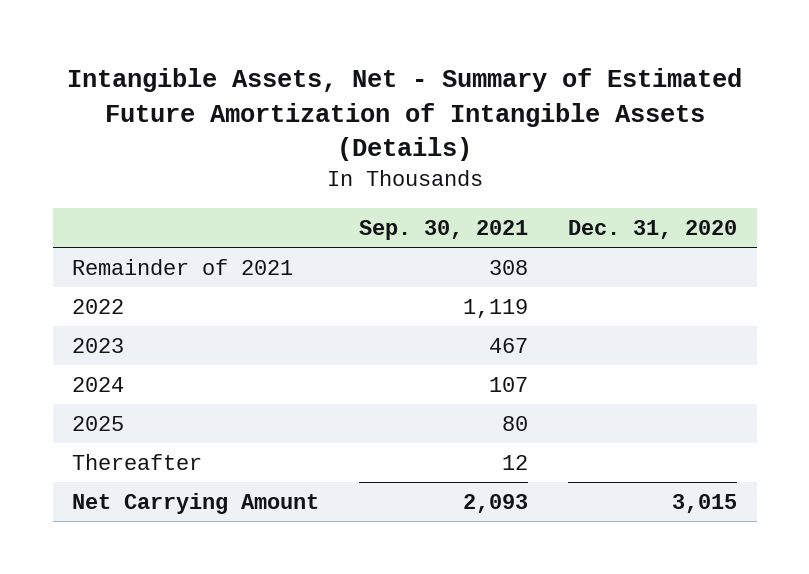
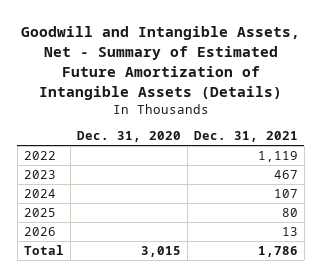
[66,68,742,161] Intangible Assets, Net - Summary of Estimated Future Amortization of Intangible Assets (Details) -> [20,26,300,100] Goodwill and Intangible Assets, Net - Summary of Estimated Future Amortization of Intangible Assets (Details)
[359,220,529,241] Sep. 30, 2021 -> none
none -> [193,131,298,143] Dec. 31, 2021
[72,258,294,275] Remainder of 2021 -> none
[72,453,203,470] Thereafter -> none
none -> [23,227,56,237] 2026
[72,492,320,514] Net Carrying Amount -> [23,245,64,256] Total

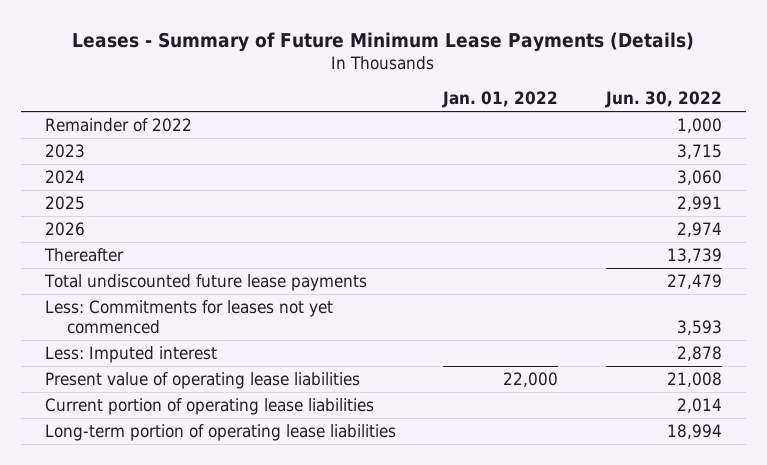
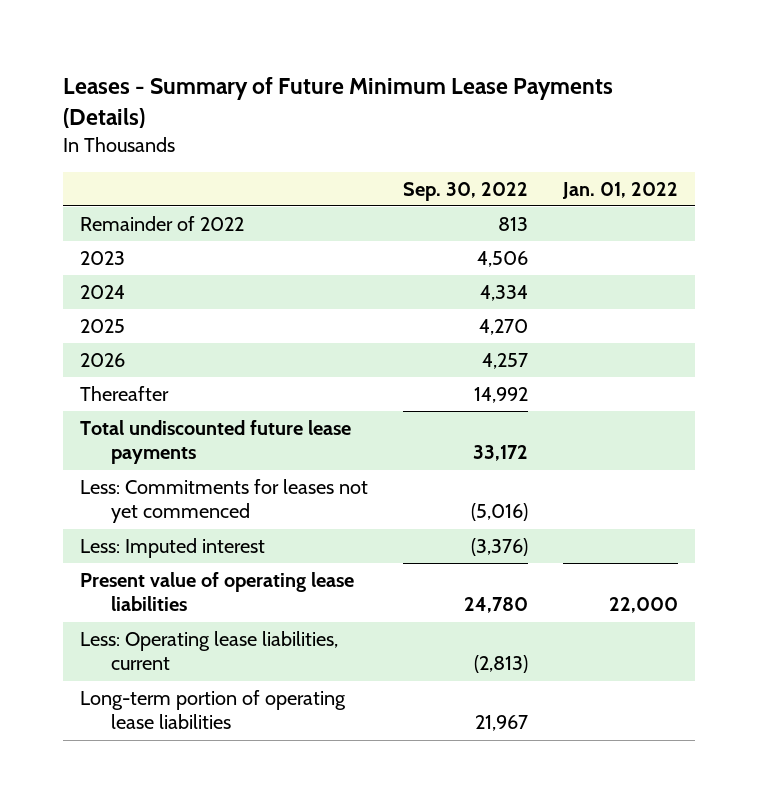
[605,91,723,109] Jun. 30, 2022 -> none
none -> [402,181,528,201] Sep. 30, 2022
[44,397,374,415] Current portion of operating lease liabilities -> [80,631,339,671] Less: Operating lease liabilities, current

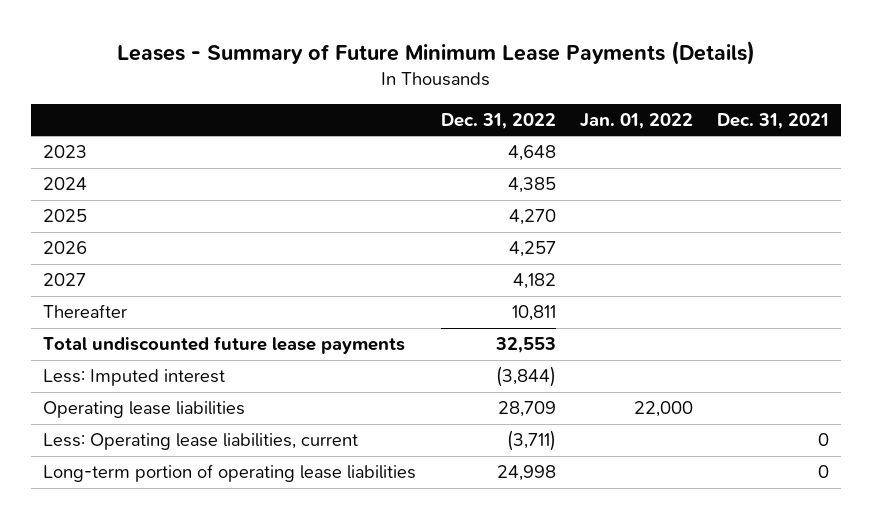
[402,181,528,201] Sep. 30, 2022 -> none
none -> [440,112,556,129] Dec. 31, 2022
none -> [716,112,829,129] Dec. 31, 2021
[80,216,245,232] Remainder of 2022 -> none
none -> [43,273,87,287] 2027
[80,479,369,524] Less: Commitments for leases not yet commenced -> none
[80,572,355,612] Present value of operating lease liabilities -> [43,401,246,419] Operating lease liabilities

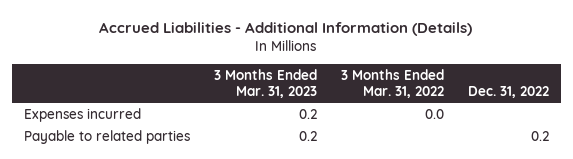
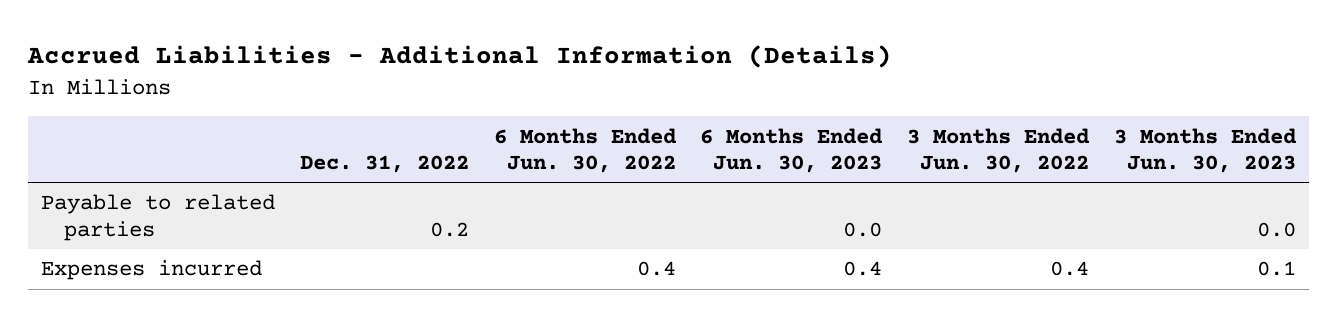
[214,69,318,98] 3 Months Ended Mar. 31, 2023 -> none
[340,69,444,98] 3 Months Ended Mar. 31, 2022 -> none
none -> [493,127,677,173] 6 Months Ended Jun. 30, 2022
none -> [700,127,884,173] 6 Months Ended Jun. 30, 2023
none -> [907,127,1091,173] 3 Months Ended Jun. 30, 2022
none -> [1114,127,1298,173] 3 Months Ended Jun. 30, 2023
[24,107,142,122] Expenses incurred -> [40,260,262,281] Expenses incurred

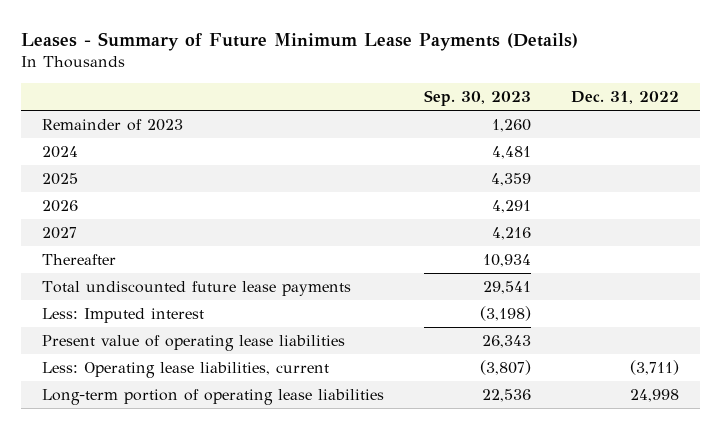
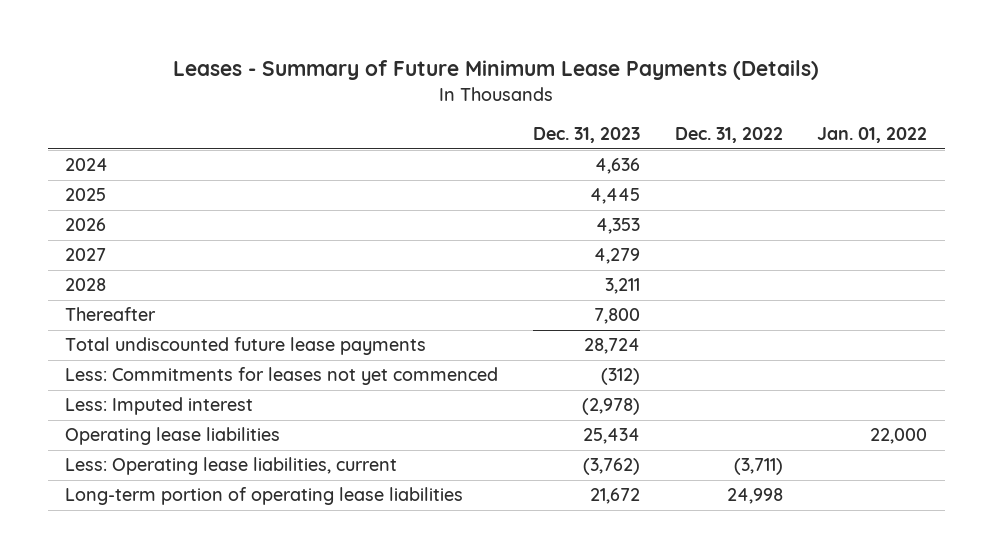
[423,90,531,107] Sep. 30, 2023 -> none
none -> [532,127,640,144] Dec. 31, 2023
none -> [817,127,928,144] Jan. 01, 2022
[41,119,183,132] Remainder of 2023 -> none
none -> [65,278,107,292] 2028
none -> [65,367,499,386] Less: Commitments for leases not yet commenced
[41,335,345,352] Present value of operating lease liabilities -> [65,427,281,446] Operating lease liabilities

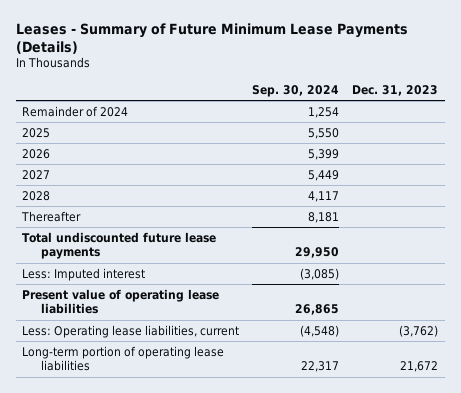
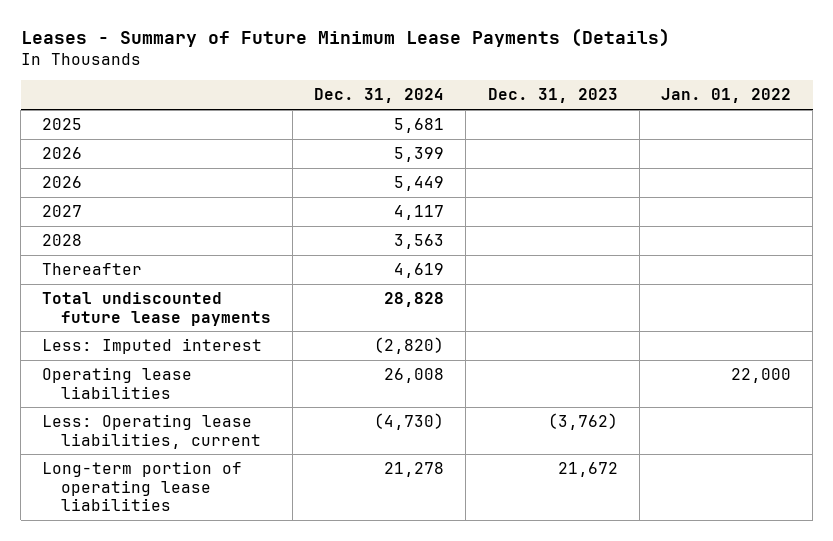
[252,84,340,97] Sep. 30, 2024 -> none
none -> [314,88,445,104] Dec. 31, 2024
none -> [661,88,792,104] Jan. 01, 2022
[22,105,129,117] Remainder of 2024 -> none
none -> [42,176,83,189] 2026
[22,288,220,315] Present value of operating lease liabilities -> [42,367,193,399] Operating lease liabilities

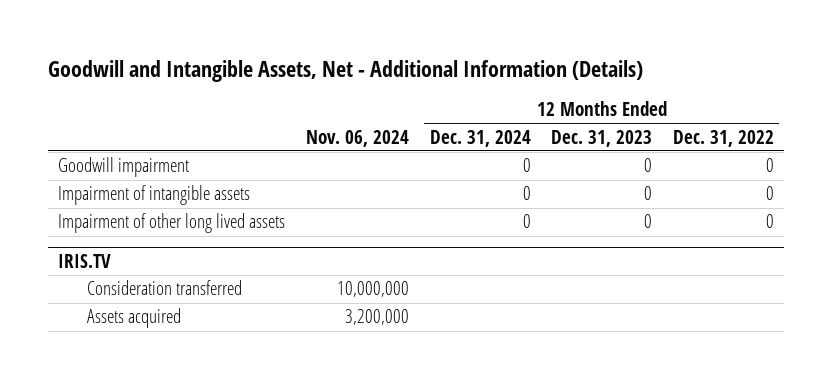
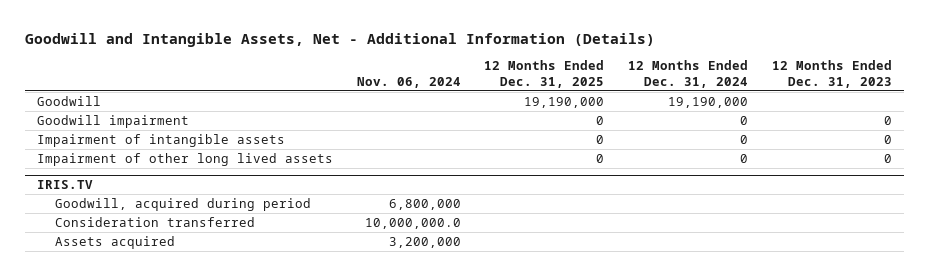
[672,129,774,147] Dec. 31, 2022 -> none
none -> [484,60,605,88] 12 Months Ended Dec. 31, 2025
none -> [36,95,101,106] Goodwill
none -> [54,197,311,211] Goodwill, acquired during period
[336,281,409,298] 10,000,000 -> [364,217,461,229] 10,000,000.0

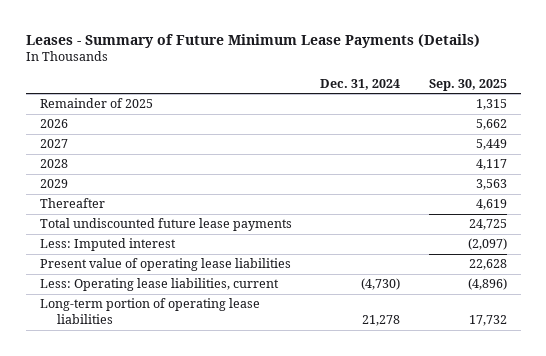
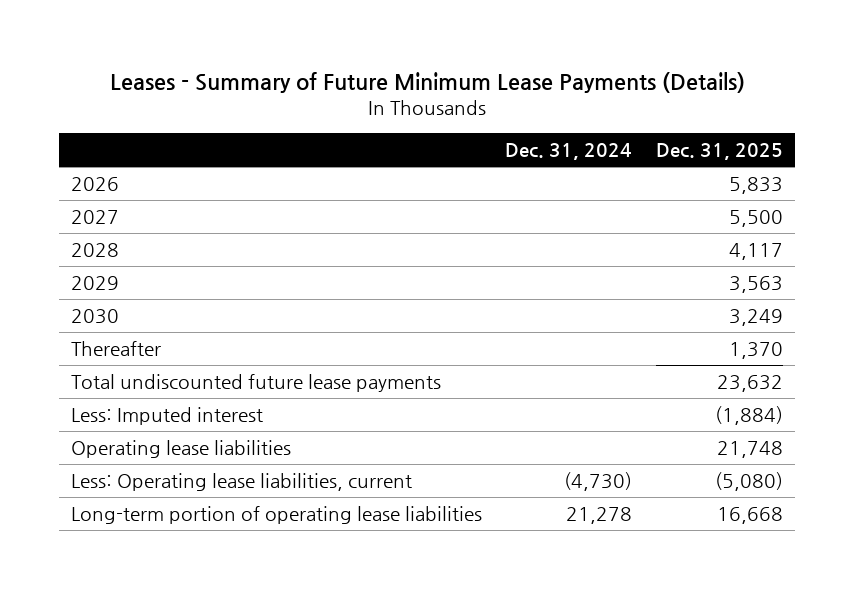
[428,78,507,91] Sep. 30, 2025 -> none
none -> [655,143,783,161] Dec. 31, 2025
[39,98,153,109] Remainder of 2025 -> none
none -> [70,309,119,325] 2030
[39,258,291,272] Present value of operating lease liabilities -> [70,440,291,459] Operating lease liabilities

